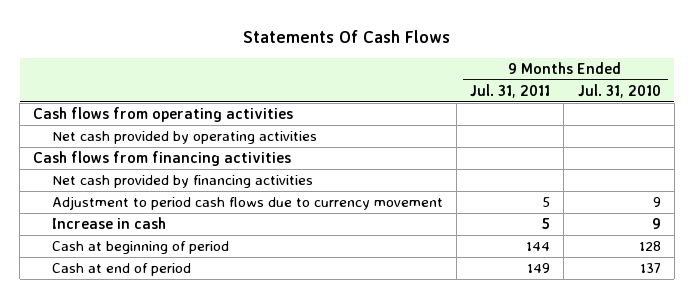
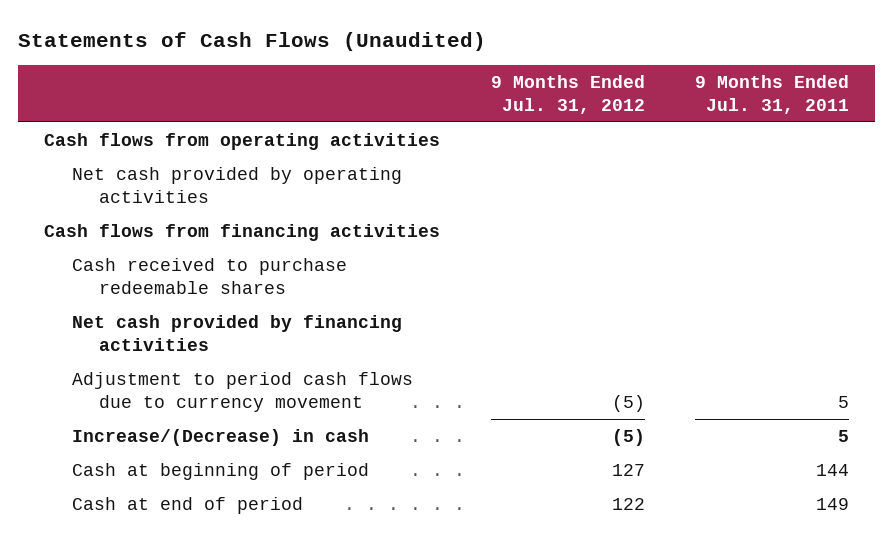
[243,29,451,43] Statements Of Cash Flows -> [18,31,487,51] Statements of Cash Flows (Unaudited)
[577,83,661,98] Jul. 31, 2010 -> none
none -> [490,74,645,114] 9 Months Ended Jul. 31, 2012
none -> [71,257,347,294] Cash received to purchase redeemable shares
[51,217,166,230] Increase in cash -> [71,428,369,446] Increase/(Decrease) in cash

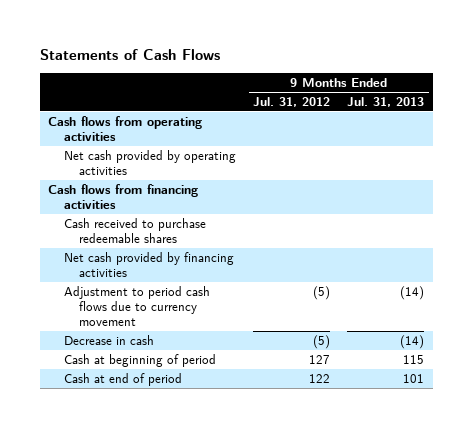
[18,31,487,51] Statements of Cash Flows (Unaudited) -> [39,49,220,61] Statements of Cash Flows
[695,74,850,114] 9 Months Ended Jul. 31, 2011 -> none
none -> [347,97,425,108] Jul. 31, 2013
[71,428,369,446] Increase/(Decrease) in cash -> [63,334,154,345] Decrease in cash

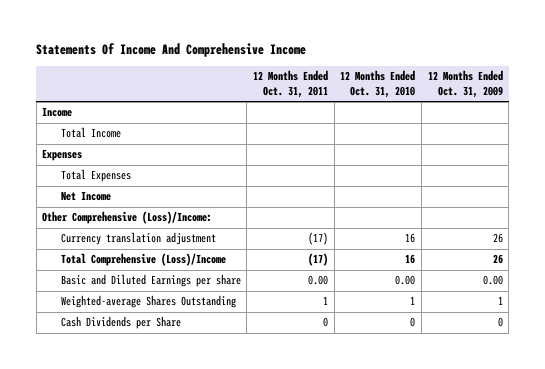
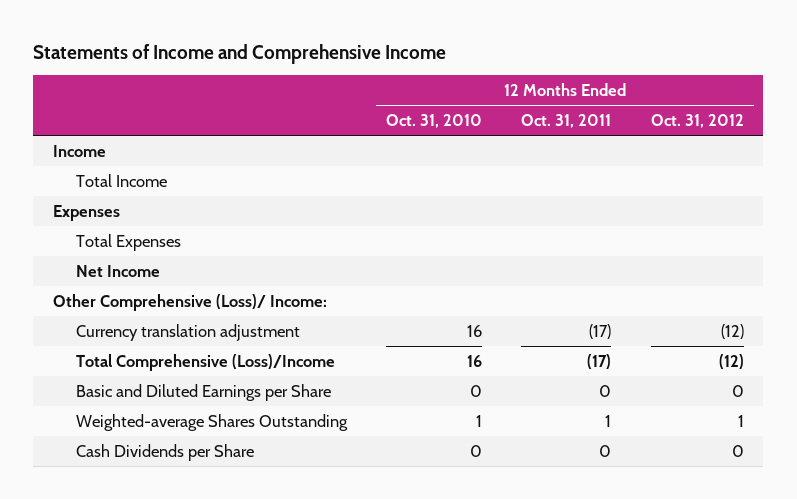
[36,43,307,58] Statements Of Income And Comprehensive Income -> [33,43,447,64] Statements of Income and Comprehensive Income
[427,70,503,98] 12 Months Ended Oct. 31, 2009 -> none
none -> [650,114,744,129] Oct. 31, 2012
[42,211,213,225] Other Comprehensive (Loss)/Income: -> [53,293,328,311] Other Comprehensive (Loss)/ Income:
[60,274,241,288] Basic and Diluted Earnings per share -> [75,383,331,401] Basic and Diluted Earnings per Share
[307,275,328,286] 0.00 -> [599,384,612,397] 0
[395,275,416,286] 0.00 -> [470,384,483,397] 0

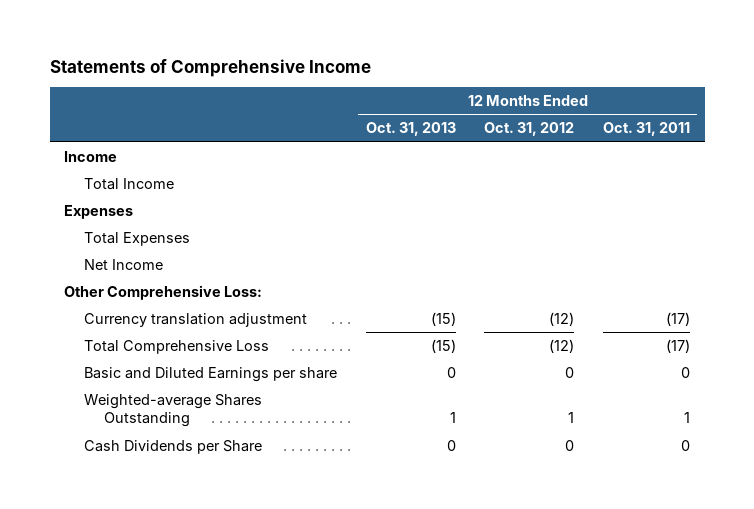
[33,43,447,64] Statements of Income and Comprehensive Income -> [49,58,371,77] Statements of Comprehensive Income
[386,114,483,129] Oct. 31, 2010 -> none
none -> [365,122,456,137] Oct. 31, 2013
[53,293,328,311] Other Comprehensive (Loss)/ Income: -> [64,284,263,300] Other Comprehensive Loss:
[75,353,335,371] Total Comprehensive (Loss)/Income -> [83,339,269,354] Total Comprehensive Loss
[75,383,331,401] Basic and Diluted Earnings per Share -> [83,366,337,382] Basic and Diluted Earnings per share

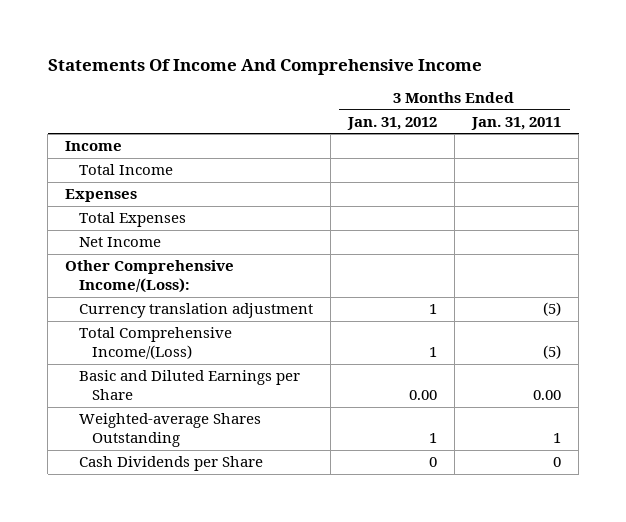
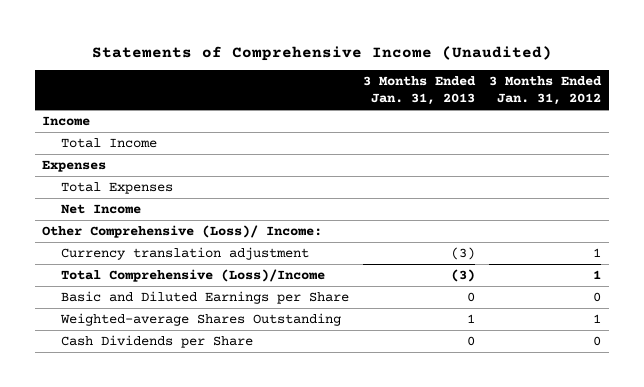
[47,58,482,75] Statements Of Income And Comprehensive Income -> [91,45,552,61] Statements of Comprehensive Income (Unaudited)
[470,116,561,130] Jan. 31, 2011 -> none
none -> [362,76,476,106] 3 Months Ended Jan. 31, 2013
[65,260,235,294] Other Comprehensive Income/(Loss): -> [42,225,323,239] Other Comprehensive (Loss)/ Income:
[78,327,232,360] Total Comprehensive Income/(Loss) -> [60,269,325,283] Total Comprehensive (Loss)/Income
[408,390,437,401] 0.00 -> [593,292,602,303] 0

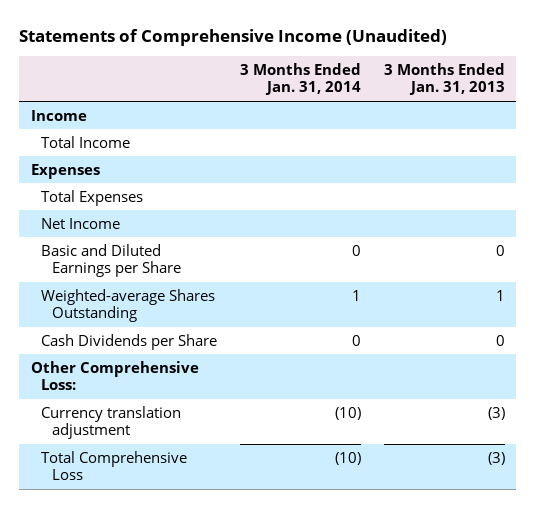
[489,76,603,106] 3 Months Ended Jan. 31, 2012 -> none
none -> [240,62,362,96] 3 Months Ended Jan. 31, 2014
[42,225,323,239] Other Comprehensive (Loss)/ Income: -> none
[60,269,325,283] Total Comprehensive (Loss)/Income -> none
none -> [30,360,199,391] Other Comprehensive Loss:
[60,247,309,261] Currency translation adjustment -> [41,405,182,440] Currency translation adjustment
none -> [41,450,188,481] Total Comprehensive Loss

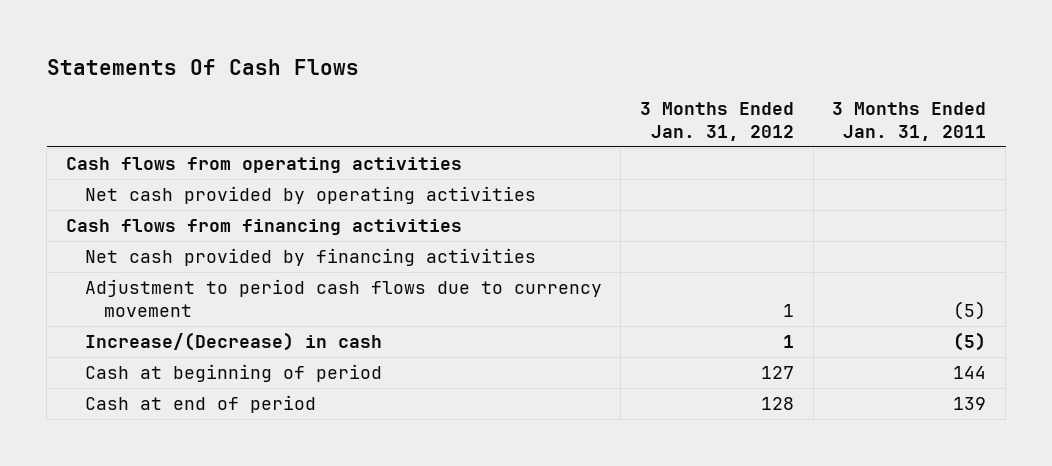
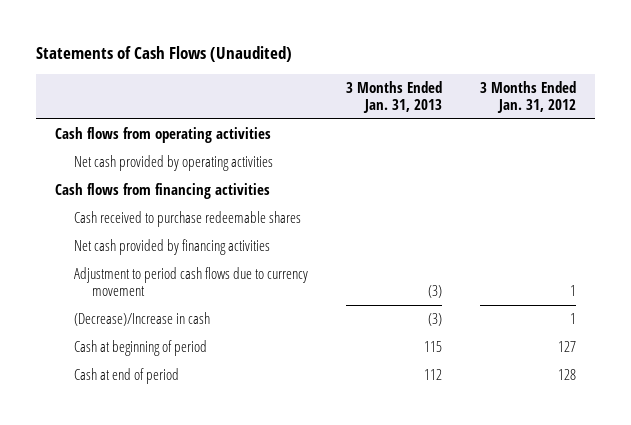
[46,58,359,75] Statements Of Cash Flows -> [36,45,293,62] Statements of Cash Flows (Unaudited)
[832,101,987,141] 3 Months Ended Jan. 31, 2011 -> none
none -> [345,80,442,114] 3 Months Ended Jan. 31, 2013
none -> [73,211,301,228] Cash received to purchase redeemable shares
[84,332,382,352] Increase/(Decrease) in cash -> [73,312,210,327] (Decrease)/Increase in cash

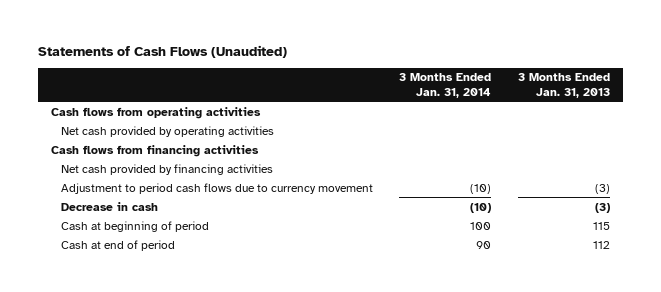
[479,80,576,114] 3 Months Ended Jan. 31, 2012 -> none
none -> [399,73,492,98] 3 Months Ended Jan. 31, 2014
[73,211,301,228] Cash received to purchase redeemable shares -> none
[73,312,210,327] (Decrease)/Increase in cash -> [60,201,158,211] Decrease in cash

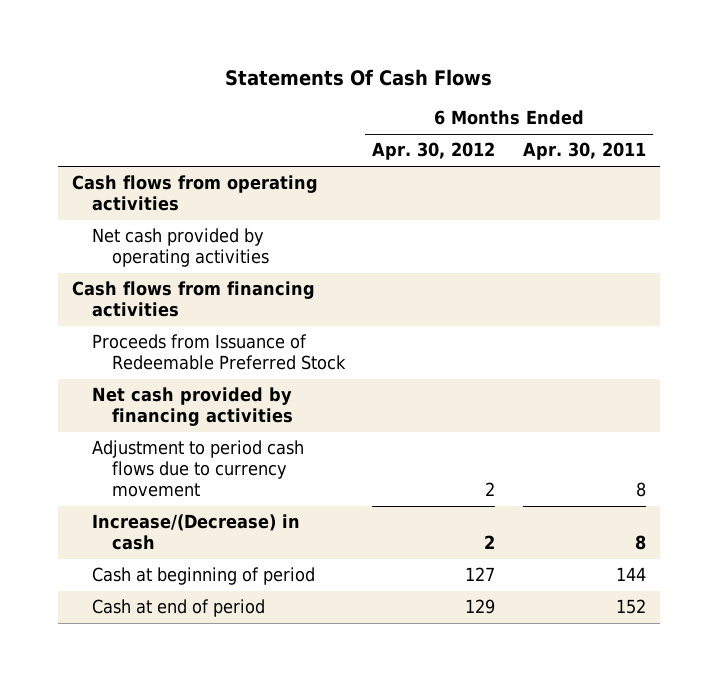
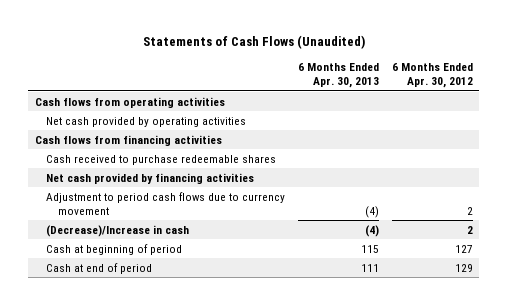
[224,68,492,86] Statements Of Cash Flows -> [142,35,365,50] Statements of Cash Flows (Unaudited)
[522,142,646,161] Apr. 30, 2011 -> none
none -> [298,63,380,89] 6 Months Ended Apr. 30, 2013
[91,334,346,371] Proceeds from Issuance of Redeemable Preferred Stock -> [46,154,277,165] Cash received to purchase redeemable shares
[91,514,300,551] Increase/(Decrease) in cash -> [46,224,190,237] (Decrease)/Increase in cash

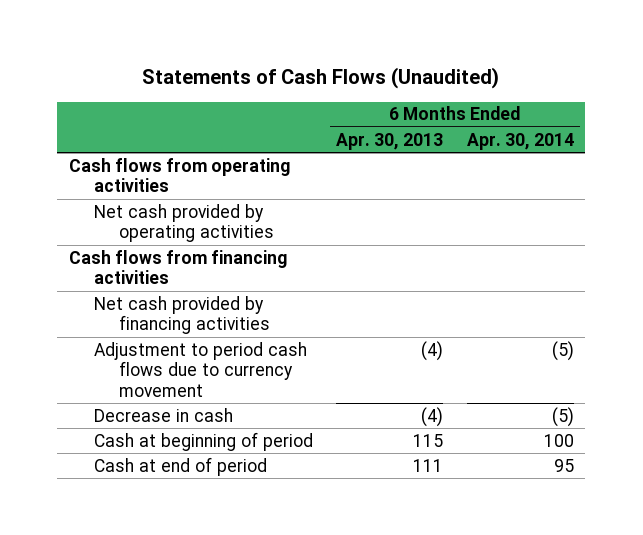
[391,63,473,89] 6 Months Ended Apr. 30, 2012 -> none
none -> [466,132,574,150] Apr. 30, 2014
[46,154,277,165] Cash received to purchase redeemable shares -> none
[46,224,190,237] (Decrease)/Increase in cash -> [93,407,233,422] Decrease in cash

